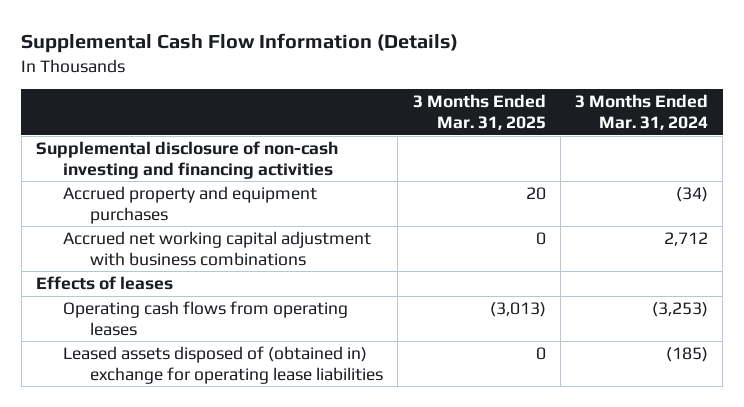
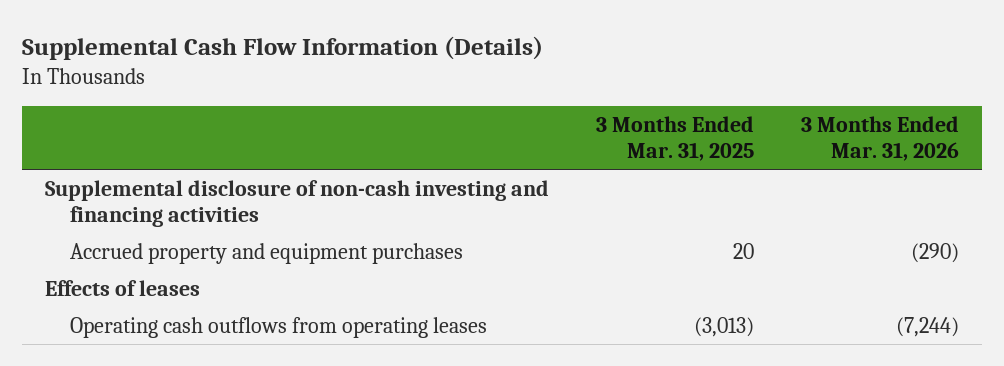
[575,94,709,130] 3 Months Ended Mar. 31, 2024 -> none
none -> [800,115,959,162] 3 Months Ended Mar. 31, 2026
[62,231,371,266] Accrued net working capital adjustment with business combinations -> none
[62,346,384,384] Leased assets disposed of (obtained in) exchange for operating lease liabilities -> none
[62,301,348,336] Operating cash flows from operating leases -> [69,316,487,338] Operating cash outflows from operating leases

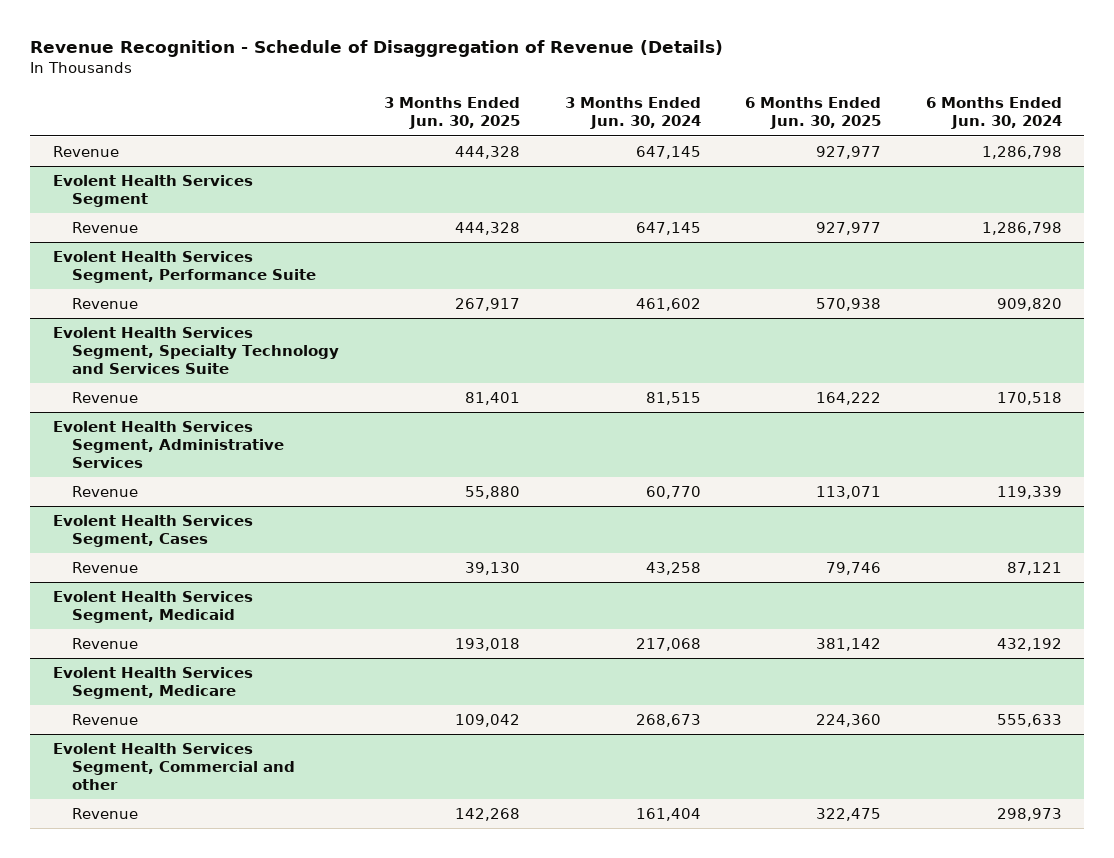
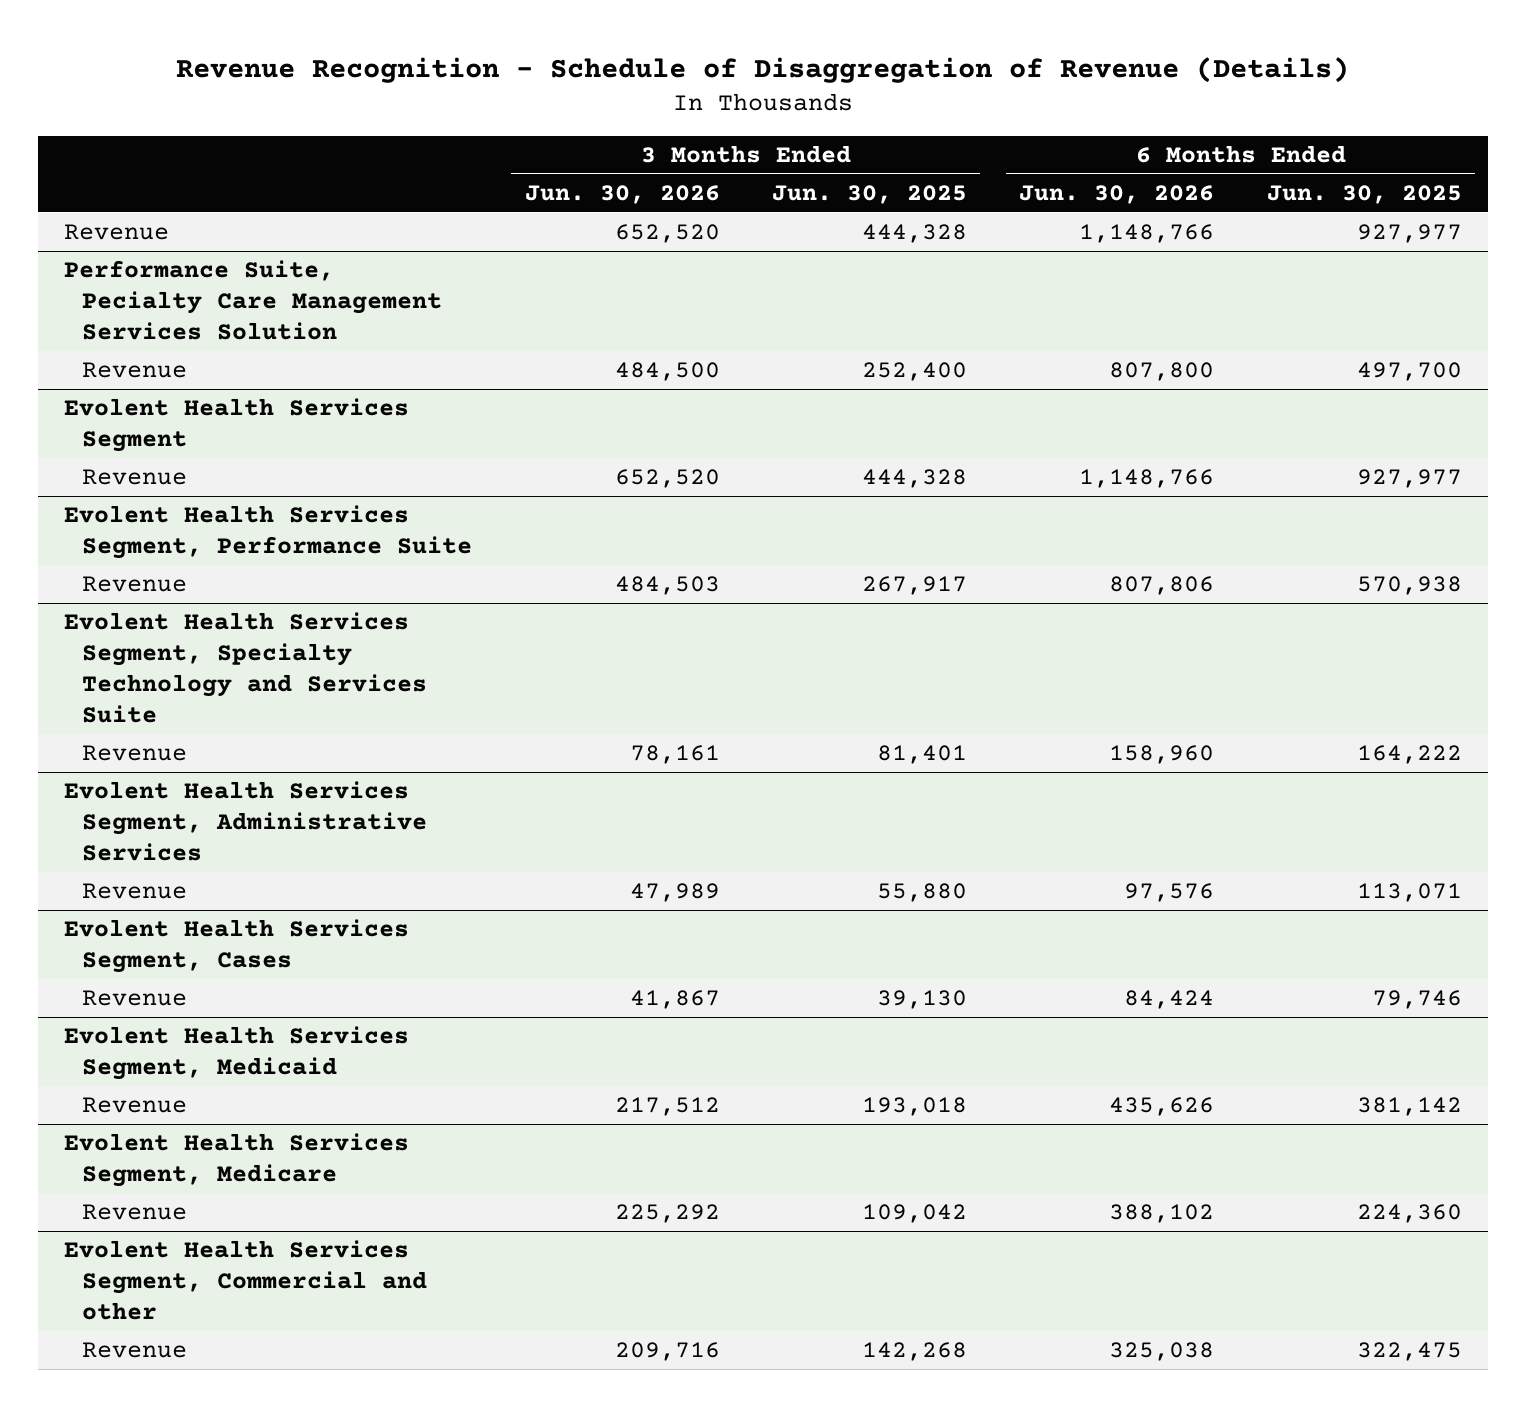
[564,97,701,130] 3 Months Ended Jun. 30, 2024 -> none
[925,97,1062,130] 6 Months Ended Jun. 30, 2024 -> none
none -> [524,185,720,205] Jun. 30, 2026
none -> [1019,185,1215,205] Jun. 30, 2026
none -> [63,260,443,341] Performance Suite, Pecialty Care Management Services Solution
none -> [82,362,188,379] Revenue

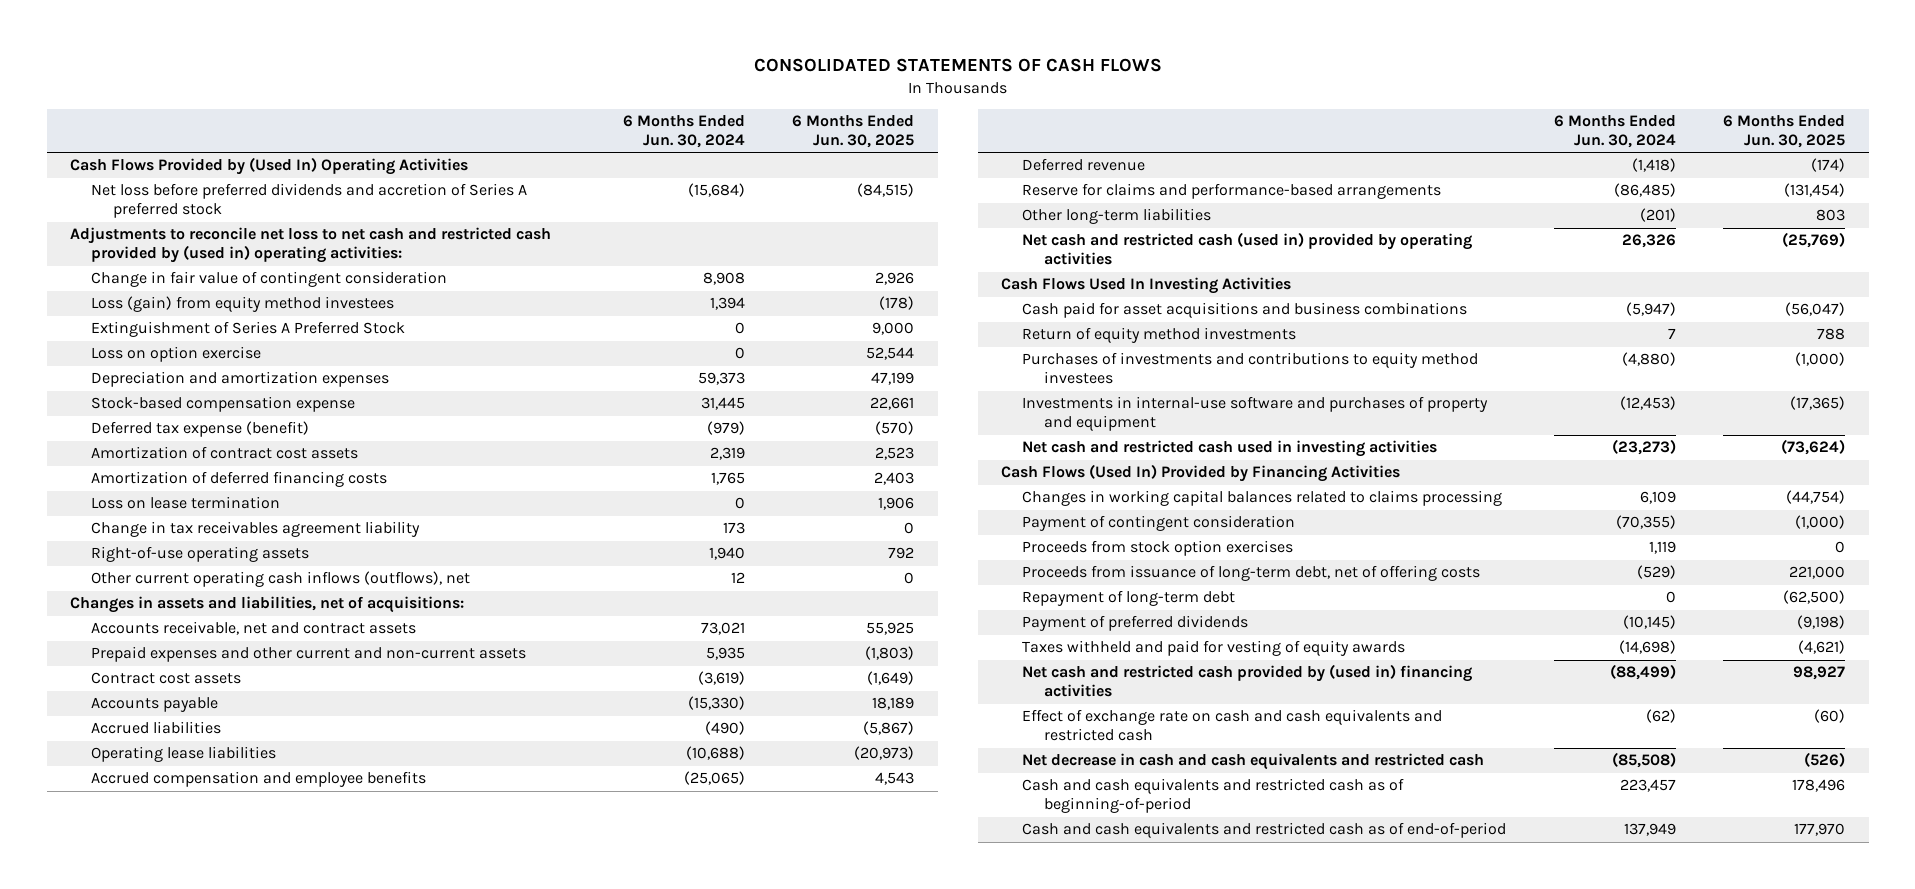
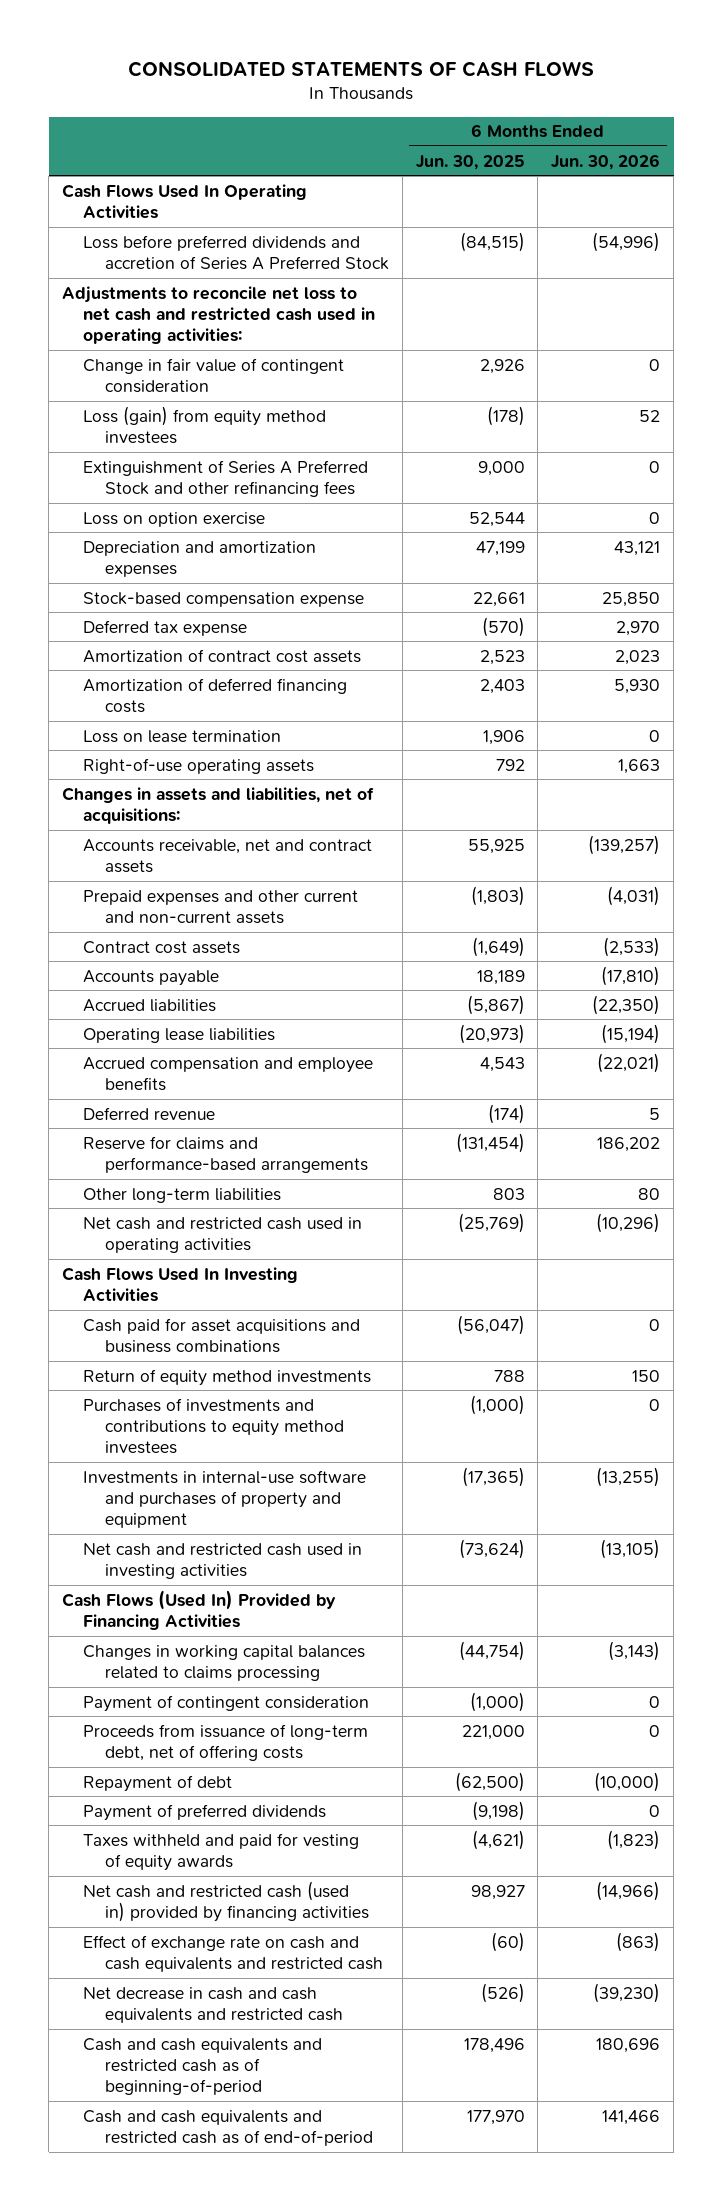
[622,115,745,148] 6 Months Ended Jun. 30, 2024 -> none
none -> [551,153,661,170] Jun. 30, 2026
[70,157,469,176] Cash Flows Provided by (Used In) Operating Activities -> [62,183,308,219] Cash Flows Used In Operating Activities
[91,183,528,219] Net loss before preferred dividends and accretion of Series A preferred stock -> [83,234,389,270] Loss before preferred dividends and accretion of Series A Preferred Stock
[70,227,552,264] Adjustments to reconcile net loss to net cash and restricted cash provided by (used in) operating activities: -> [62,285,376,345] Adjustments to reconcile net loss to net cash and restricted cash used in operating activities:
[91,321,406,338] Extinguishment of Series A Preferred Stock -> [83,459,369,497] Extinguishment of Series A Preferred Stock and other refinancing fees
[91,421,310,438] Deferred tax expense (benefit) -> [83,619,248,636] Deferred tax expense
[91,521,421,538] Change in tax receivables agreement liability -> none
[91,571,471,588] Other current operating cash inflows (outflows), net -> none
[1022,232,1473,266] Net cash and restricted cash (used in) provided by operating activities -> [83,1216,363,1253] Net cash and restricted cash used in operating activities
[1022,540,1294,557] Proceeds from stock option exercises -> none
[1022,590,1236,607] Repayment of long-term debt -> [83,1774,233,1792] Repayment of debt
[1022,664,1473,698] Net cash and restricted cash provided by (used in) financing activities -> [83,1880,369,1922] Net cash and restricted cash (used in) provided by financing activities

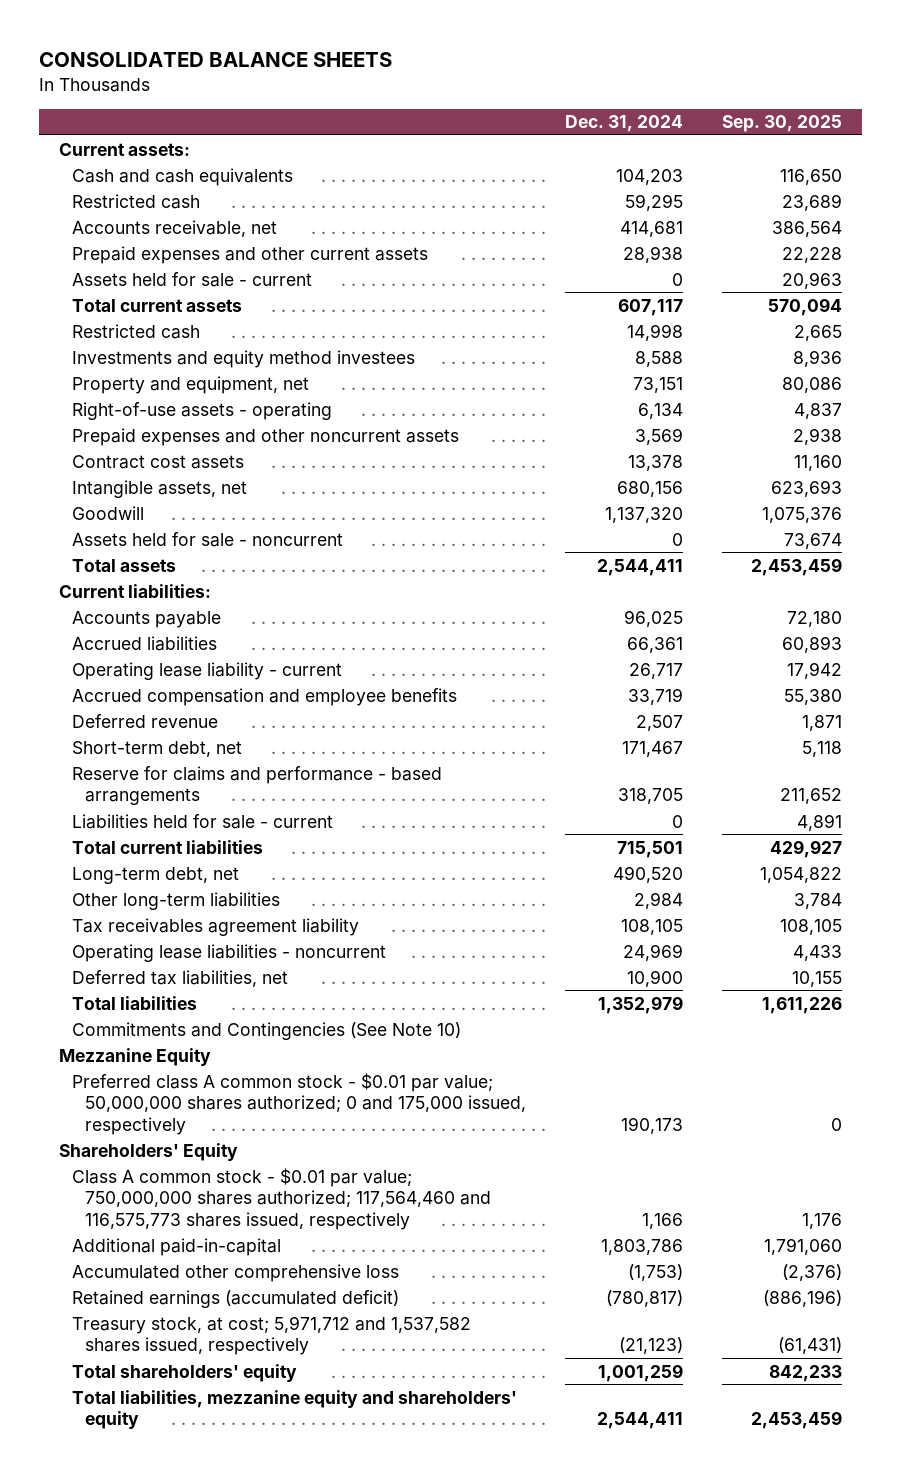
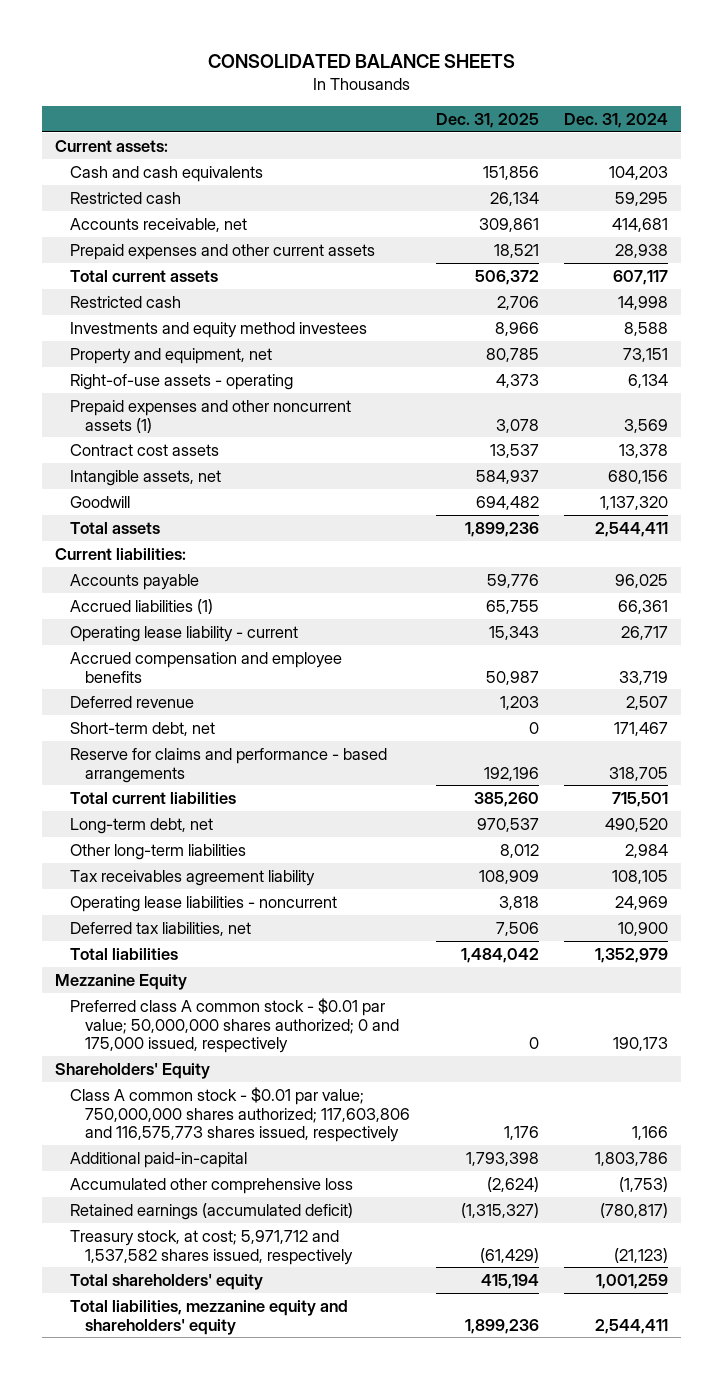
[722,115,843,133] Sep. 30, 2025 -> none
none -> [435,112,539,128] Dec. 31, 2025
[72,271,313,287] Assets held for sale - current -> none
[72,427,460,446] Prepaid expenses and other noncurrent assets -> [70,399,352,433] Prepaid expenses and other noncurrent assets (1)
[72,531,344,547] Assets held for sale - noncurrent -> none
[72,635,218,651] Accrued liabilities -> [70,598,214,614] Accrued liabilities (1)
[72,813,334,829] Liabilities held for sale - current -> none
[72,1021,462,1040] Commitments and Contingencies (See Note 10) -> none
[72,1167,492,1230] Class A common stock - $0.01 par value; 750,000,000 shares authorized; 117,564,460 and 116,575,773 shares issued, respectively -> [70,1086,411,1143] Class A common stock - $0.01 par value; 750,000,000 shares authorized; 117,603,806 and 116,575,773 shares issued, respectively

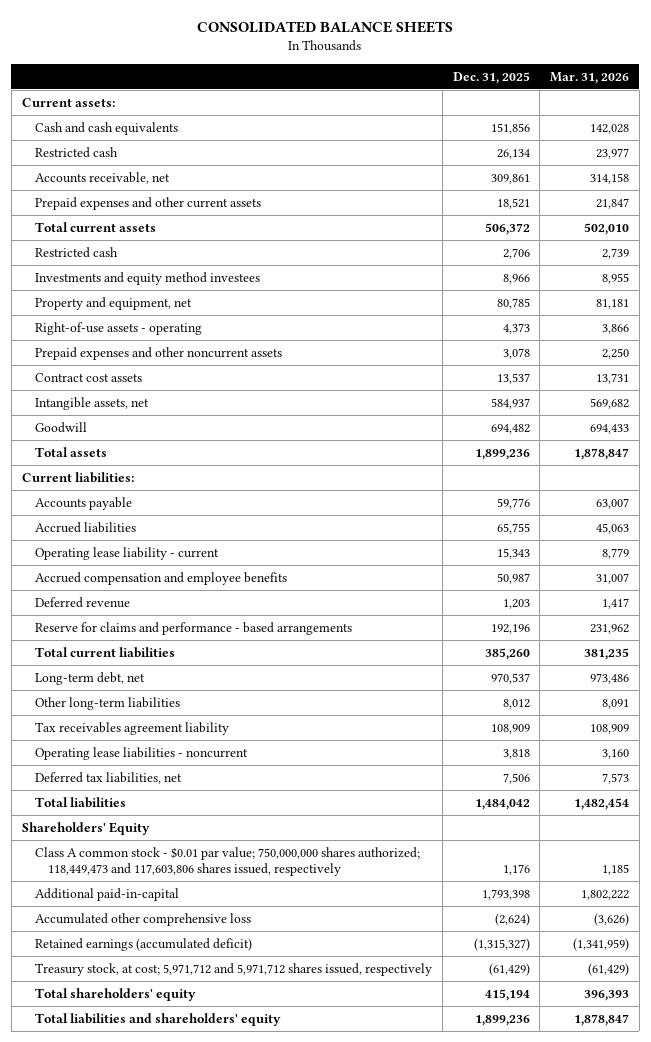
[564,112,669,128] Dec. 31, 2024 -> none
none -> [550,71,630,84] Mar. 31, 2026
[70,399,352,433] Prepaid expenses and other noncurrent assets (1) -> [34,346,282,360] Prepaid expenses and other noncurrent assets
[70,598,214,614] Accrued liabilities (1) -> [34,521,136,533] Accrued liabilities
[70,721,216,736] Short-term debt, net -> none
[55,973,188,990] Mezzanine Equity -> none
[70,997,400,1054] Preferred class A common stock - $0.01 par value; 50,000,000 shares authorized; 0 and 175,000 issued, respectively -> none
[70,1086,411,1143] Class A common stock - $0.01 par value; 750,000,000 shares authorized; 117,603,806 and 116,575,773 shares issued, respectively -> [34,846,420,876] Class A common stock - $0.01 par value; 750,000,000 shares authorized; 118,449,473 and 117,603,806 shares issued, respectively
[70,1229,354,1265] Treasury stock, at cost; 5,971,712 and 1,537,582 shares issued, respectively -> [34,962,432,976] Treasury stock, at cost; 5,971,712 and 5,971,712 shares issued, respectively
[70,1299,349,1335] Total liabilities, mezzanine equity and shareholders' equity -> [34,1012,281,1026] Total liabilities and shareholders' equity

